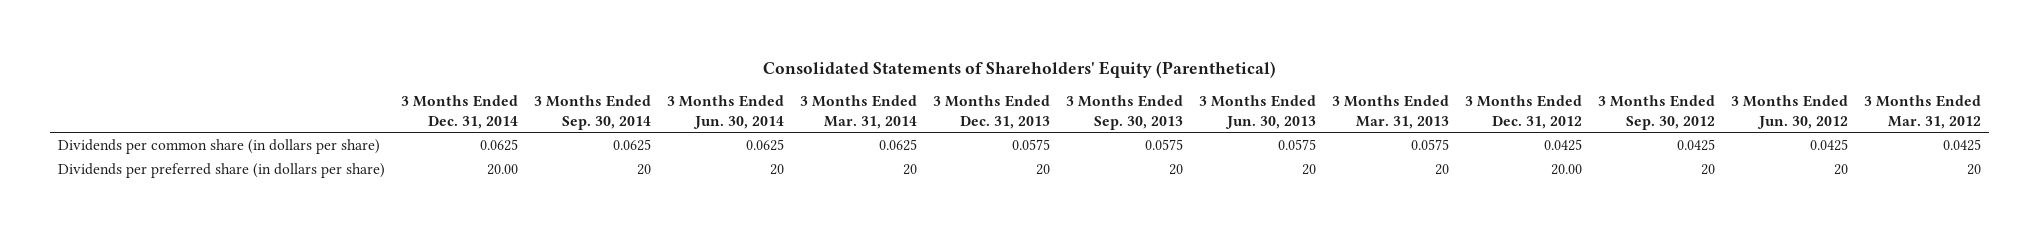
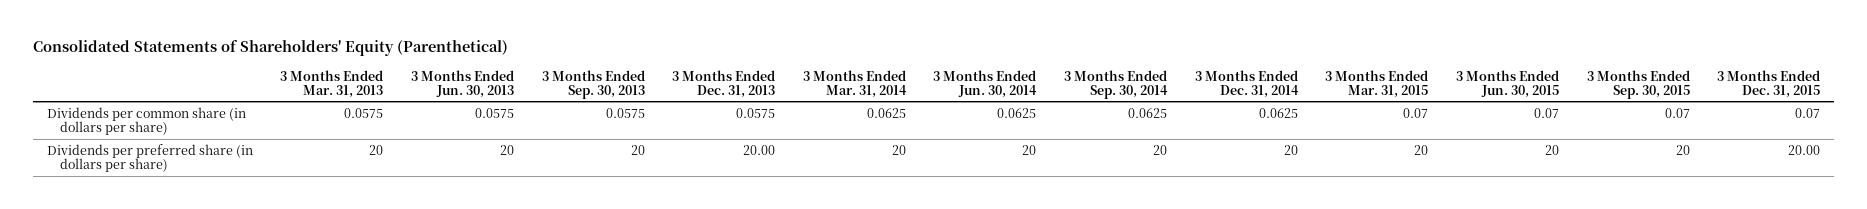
[1465,95,1583,129] 3 Months Ended Dec. 31, 2012 -> none
[1598,95,1716,130] 3 Months Ended Sep. 30, 2012 -> none
[1731,95,1849,129] 3 Months Ended Jun. 30, 2012 -> none
[1864,95,1982,129] 3 Months Ended Mar. 31, 2012 -> none
none -> [1325,69,1429,98] 3 Months Ended Mar. 31, 2015
none -> [1455,69,1559,98] 3 Months Ended Jun. 30, 2015
none -> [1586,69,1690,99] 3 Months Ended Sep. 30, 2015
none -> [1717,69,1821,98] 3 Months Ended Dec. 31, 2015
[487,163,519,175] 20.00 -> [1283,144,1298,155] 20
[1036,163,1051,175] 20 -> [743,144,776,155] 20.00

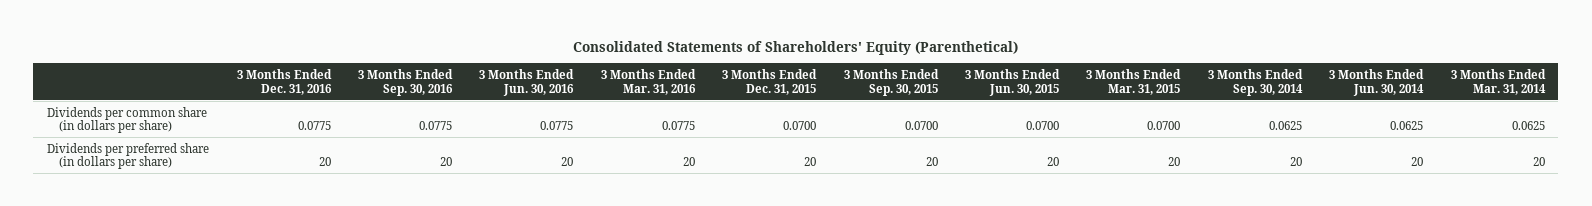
[280,69,384,98] 3 Months Ended Mar. 31, 2013 -> none
[410,69,514,98] 3 Months Ended Jun. 30, 2013 -> none
[541,69,645,99] 3 Months Ended Sep. 30, 2013 -> none
[672,69,776,98] 3 Months Ended Dec. 31, 2013 -> none
[1194,69,1299,98] 3 Months Ended Dec. 31, 2014 -> none
none -> [236,68,332,95] 3 Months Ended Dec. 31, 2016
none -> [357,68,453,96] 3 Months Ended Sep. 30, 2016
none -> [479,68,575,96] 3 Months Ended Jun. 30, 2016
none -> [600,68,696,95] 3 Months Ended Mar. 31, 2016
[1403,107,1429,118] 0.07 -> [1147,121,1181,131] 0.0700
[1533,107,1559,118] 0.07 -> [1025,121,1059,131] 0.0700
[1664,107,1690,118] 0.07 -> [904,121,938,131] 0.0700
[1795,107,1821,118] 0.07 -> [783,121,817,131] 0.0700
[1788,144,1821,155] 20.00 -> [804,157,817,167] 20

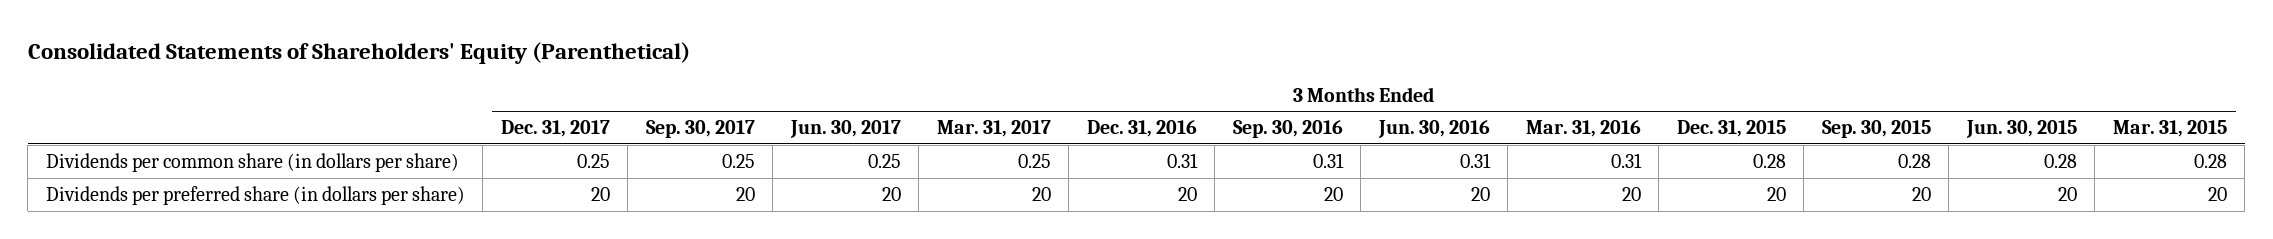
[1207,68,1303,96] 3 Months Ended Sep. 30, 2014 -> none
[1329,68,1425,96] 3 Months Ended Jun. 30, 2014 -> none
[1450,68,1546,95] 3 Months Ended Mar. 31, 2014 -> none
none -> [500,120,610,138] Dec. 31, 2017
none -> [645,120,755,139] Sep. 30, 2017
none -> [789,120,901,139] Jun. 30, 2017
none -> [936,120,1051,138] Mar. 31, 2017
[297,121,331,131] 0.0775 -> [1166,153,1198,169] 0.31
[418,121,452,131] 0.0775 -> [1312,153,1344,169] 0.31
[540,121,574,131] 0.0775 -> [1459,153,1491,169] 0.31
[661,121,695,131] 0.0775 -> [1610,153,1642,169] 0.31
[783,121,817,131] 0.0700 -> [1752,154,1786,169] 0.28
[904,121,938,131] 0.0700 -> [1897,154,1931,169] 0.28
[1025,121,1059,131] 0.0700 -> [2043,154,2077,169] 0.28
[1147,121,1181,131] 0.0700 -> [2193,154,2227,169] 0.28

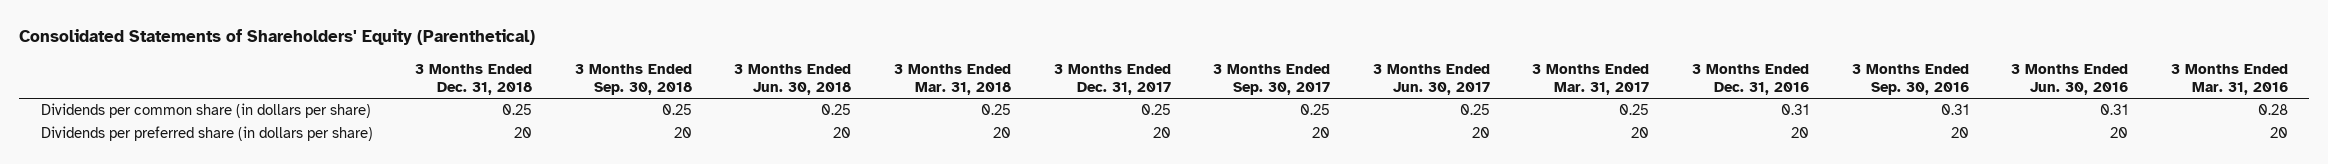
[1676,120,1786,138] Dec. 31, 2015 -> none
[1821,120,1931,139] Sep. 30, 2015 -> none
[1965,120,2077,139] Jun. 30, 2015 -> none
[2112,120,2227,138] Mar. 31, 2015 -> none
none -> [415,63,533,95] 3 Months Ended Dec. 31, 2018
none -> [574,63,692,95] 3 Months Ended Sep. 30, 2018
none -> [734,63,852,95] 3 Months Ended Jun. 30, 2018
none -> [894,63,1012,95] 3 Months Ended Mar. 31, 2018
[1610,153,1642,169] 0.31 -> [2257,104,2288,116] 0.28

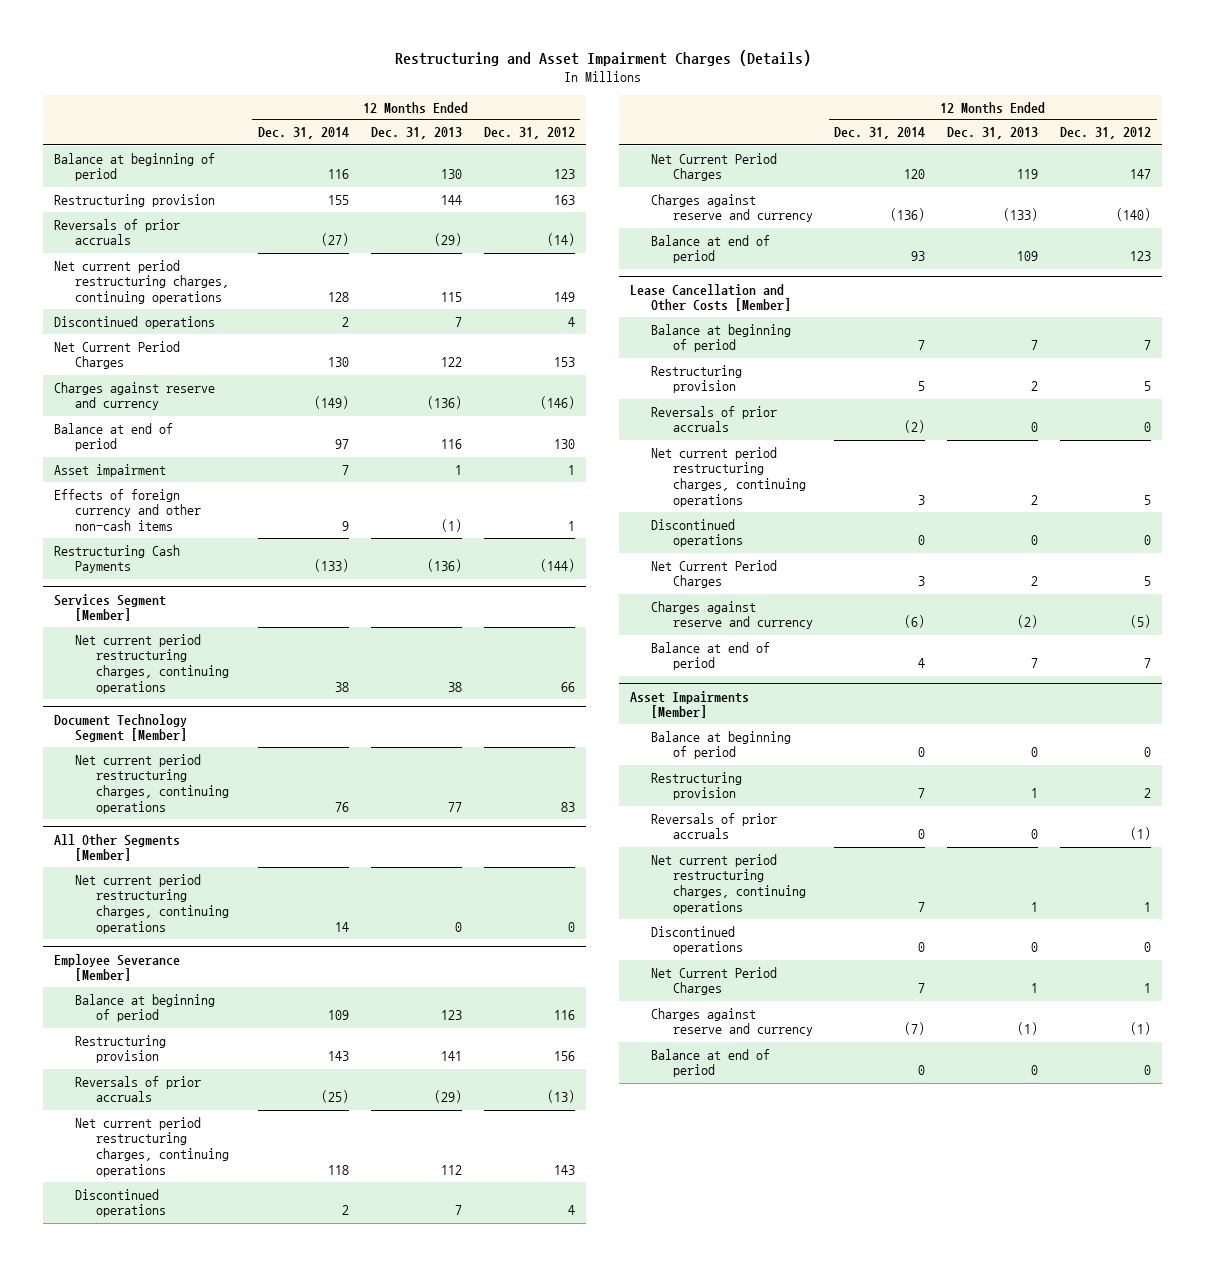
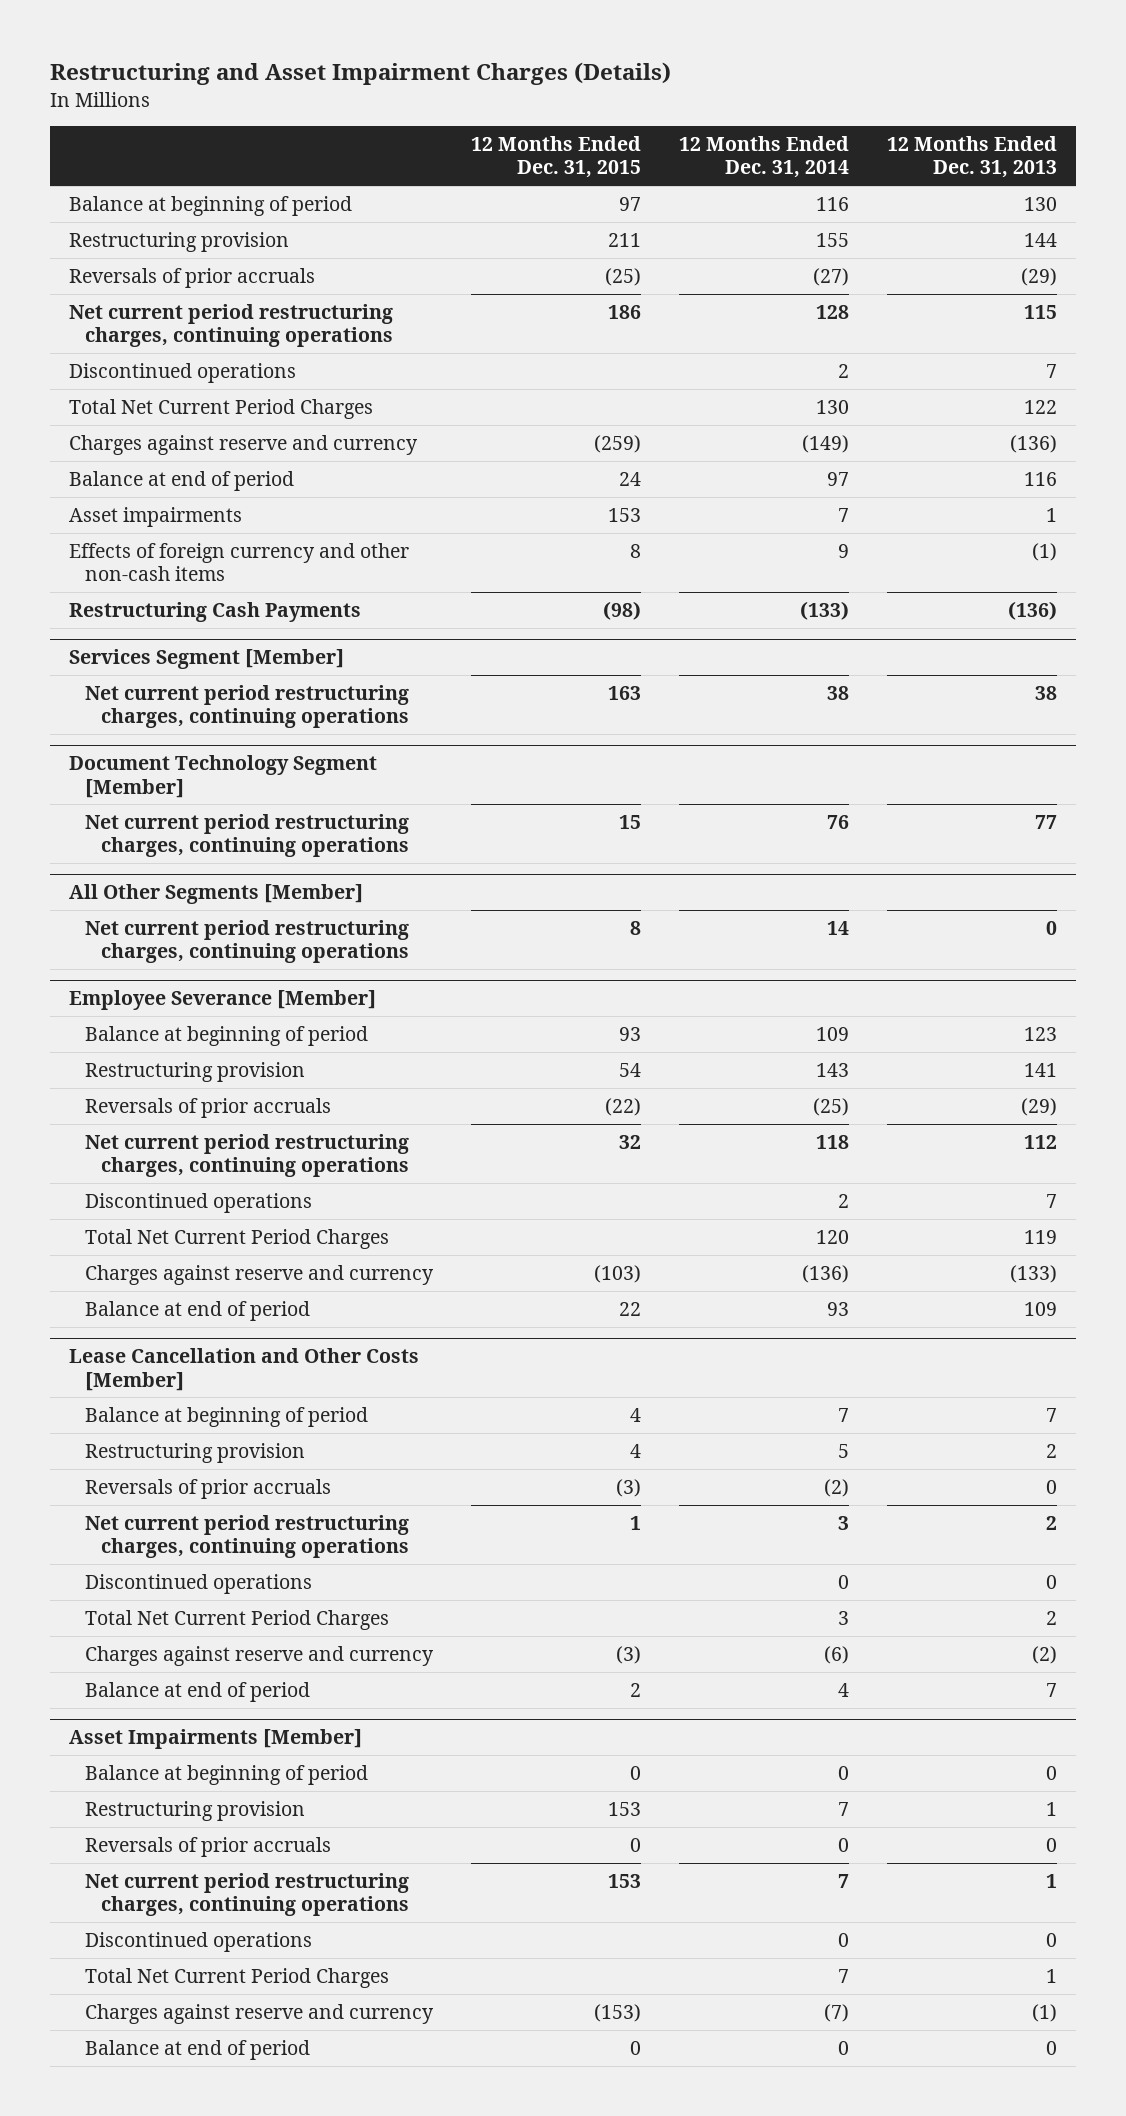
[483,127,575,140] Dec. 31, 2012 -> none
none -> [471,136,642,179] 12 Months Ended Dec. 31, 2015
[53,340,180,370] Net Current Period Charges -> [68,398,373,419] Total Net Current Period Charges
[53,463,166,477] Asset impairment -> [68,506,242,527] Asset impairments
[651,152,778,182] Net Current Period Charges -> [85,1228,390,1249] Total Net Current Period Charges
[651,559,778,589] Net Current Period Charges -> [85,1609,390,1630] Total Net Current Period Charges
[651,966,778,996] Net Current Period Charges -> [85,1967,390,1988] Total Net Current Period Charges

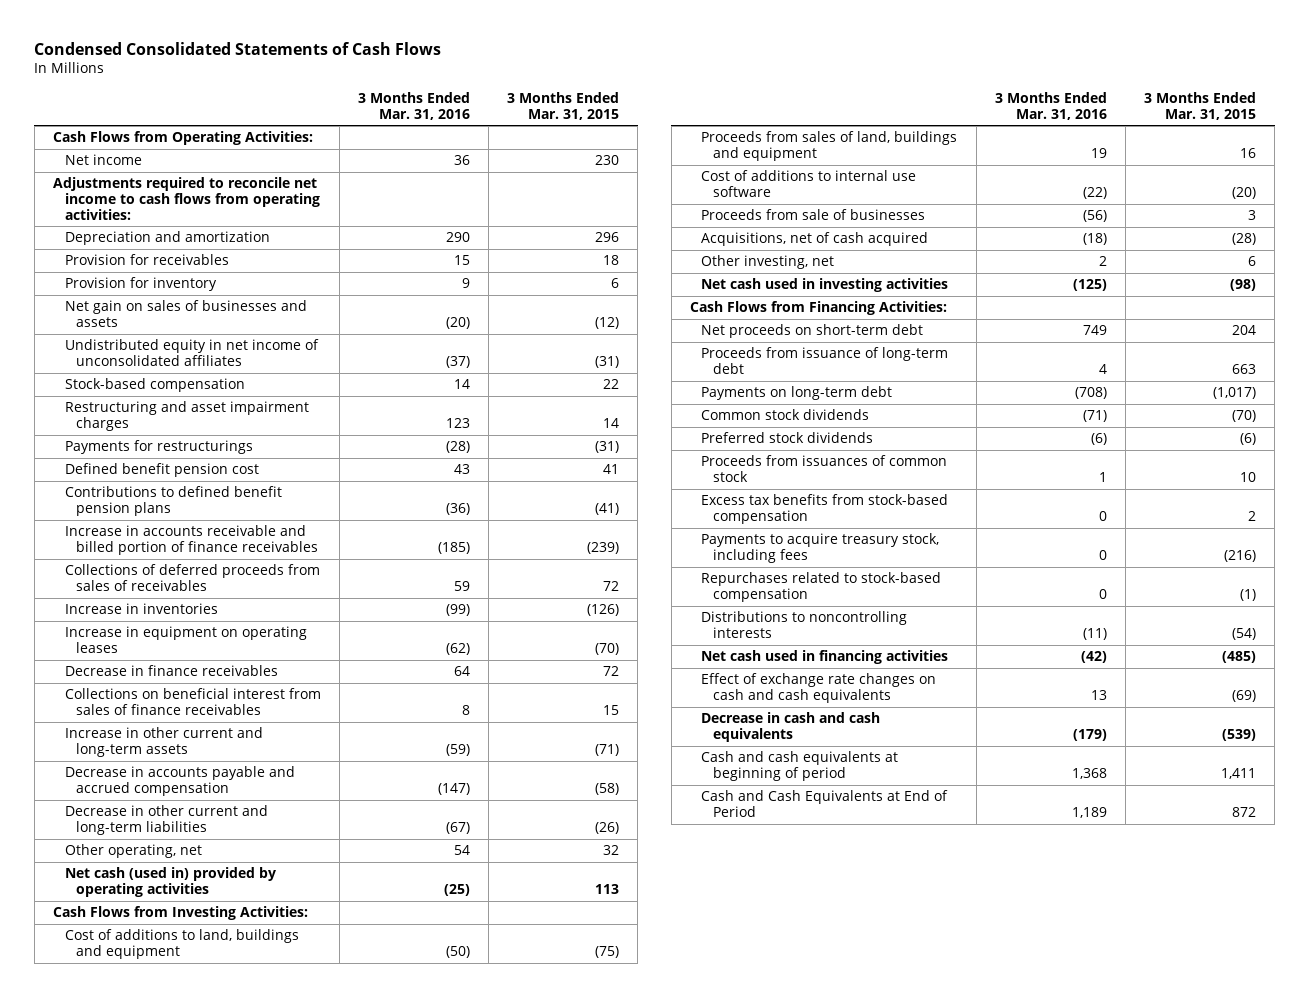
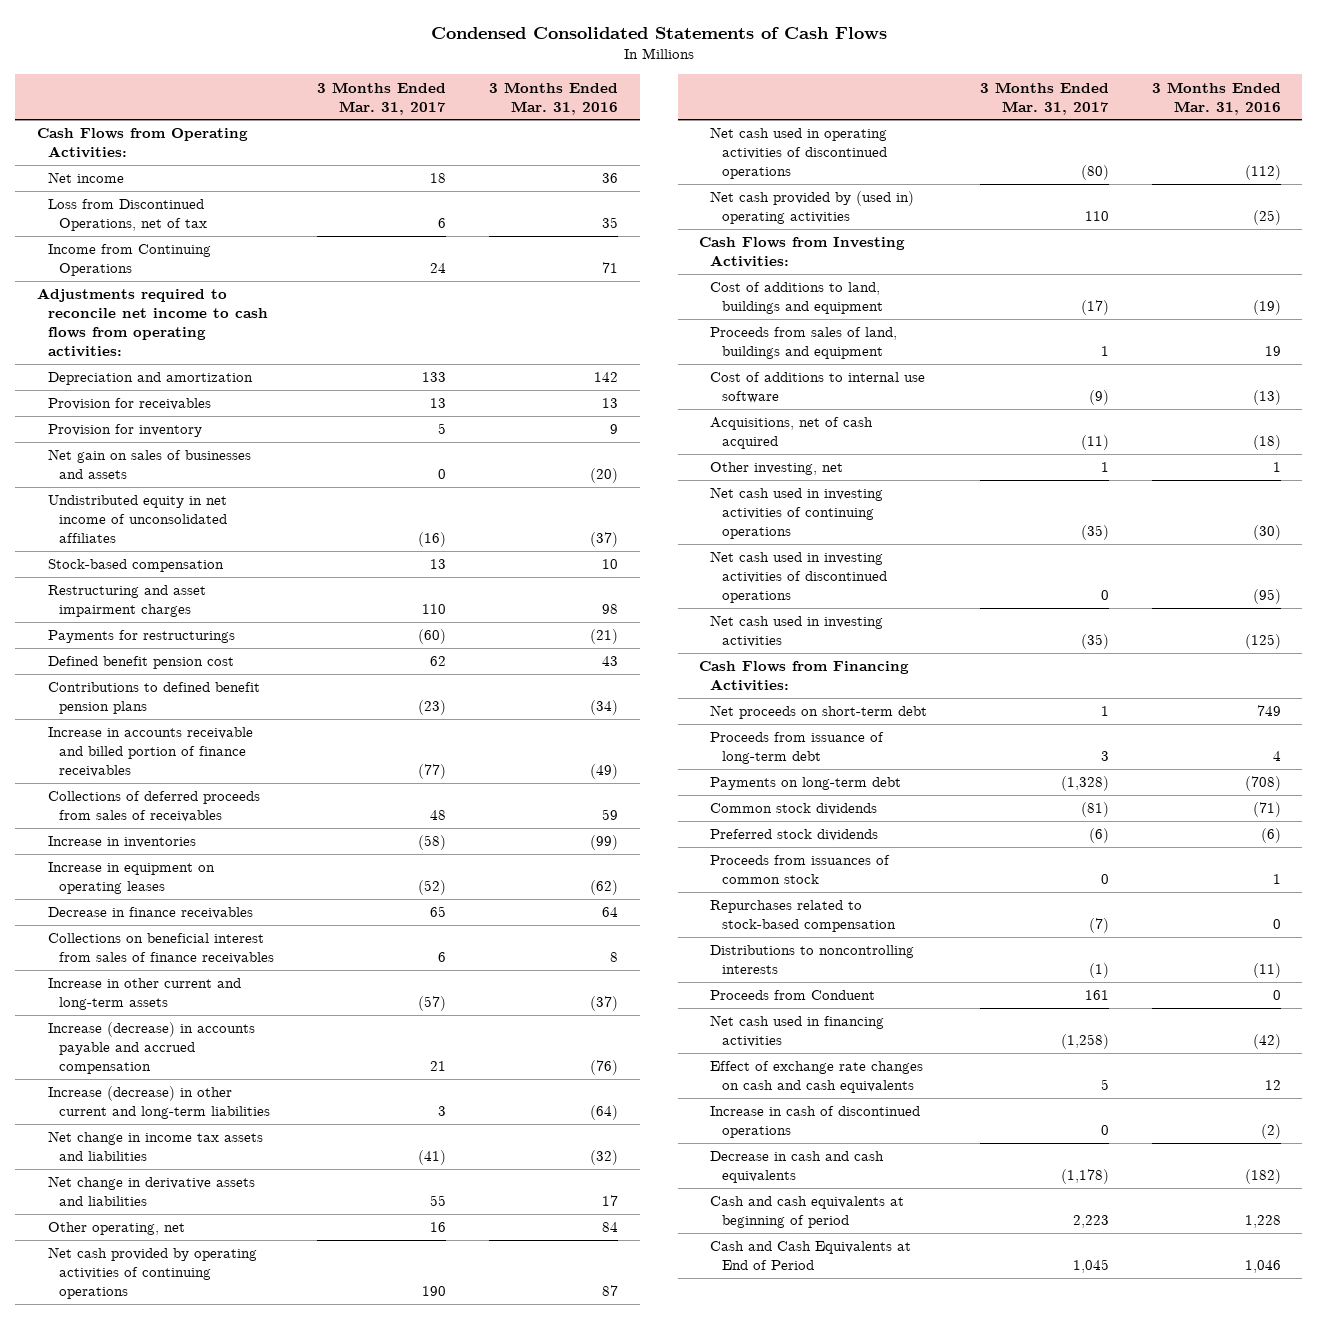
[507,92,620,120] 3 Months Ended Mar. 31, 2015 -> none
none -> [317,81,447,115] 3 Months Ended Mar. 31, 2017
none -> [47,199,207,232] Loss from Discontinued Operations, net of tax
none -> [47,244,211,277] Income from Continuing Operations
[445,232,470,243] 290 -> [594,372,619,383] 142
[453,255,470,266] 15 -> [602,398,619,409] 13
[453,379,470,390] 14 -> [602,559,619,570] 10
[445,417,470,428] 123 -> [602,604,619,615] 98
[445,441,470,454] (28) -> [590,629,619,645] (21)
[445,502,470,515] (36) -> [590,700,619,716] (34)
[437,541,470,554] (185) -> [590,764,619,780] (49)
[445,743,470,756] (59) -> [590,996,619,1012] (37)
[64,766,295,796] Decrease in accounts payable and accrued compensation -> [47,1022,255,1075] Increase (decrease) in accounts payable and accrued compensation
[437,782,470,795] (147) -> [590,1060,619,1076] (76)
[64,805,268,835] Decrease in other current and long-term liabilities -> [47,1086,270,1120] Increase (decrease) in other current and long-term liabilities
[445,821,470,834] (67) -> [590,1105,619,1121] (64)
none -> [47,1131,263,1162] Net change in income tax assets and liabilities
none -> [47,1176,255,1207] Net change in derivative assets and liabilities
[453,845,470,856] 54 -> [602,1222,619,1233] 84
[64,867,276,897] Net cash (used in) provided by operating activities -> [47,1247,257,1300] Net cash provided by operating activities of continuing operations
[443,883,470,896] (25) -> [602,1285,619,1297] 87
none -> [710,127,888,180] Net cash used in operating activities of discontinued operations
none -> [710,191,915,225] Net cash provided by (used in) operating activities
[445,945,470,958] (50) -> [1252,300,1281,316] (19)
[701,209,926,221] Proceeds from sale of businesses -> none
[1082,186,1107,199] (22) -> [1252,390,1281,406] (13)
[1098,256,1107,267] 2 -> [1272,462,1281,473] 1
none -> [710,487,884,540] Net cash used in investing activities of continuing operations
none -> [710,551,887,604] Net cash used in investing activities of discontinued operations
[701,494,949,524] Excess tax benefits from stock-based compensation -> none
[701,533,940,563] Payments to acquire treasury stock, including fees -> none
none -> [710,990,876,1001] Proceeds from Conduent
[1090,689,1107,700] 13 -> [1264,1080,1281,1091] 12
none -> [710,1106,921,1139] Increase in cash of discontinued operations
[1072,728,1107,741] (179) -> [1244,1169,1281,1185] (182)
[1071,767,1107,779] 1,368 -> [1244,1215,1281,1229] 1,228
[1071,806,1107,818] 1,189 -> [1244,1260,1281,1274] 1,046

